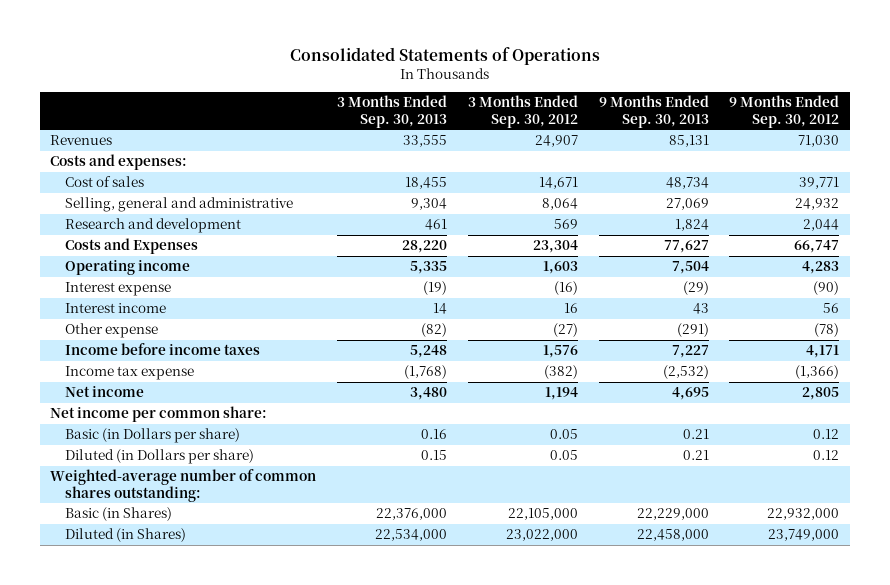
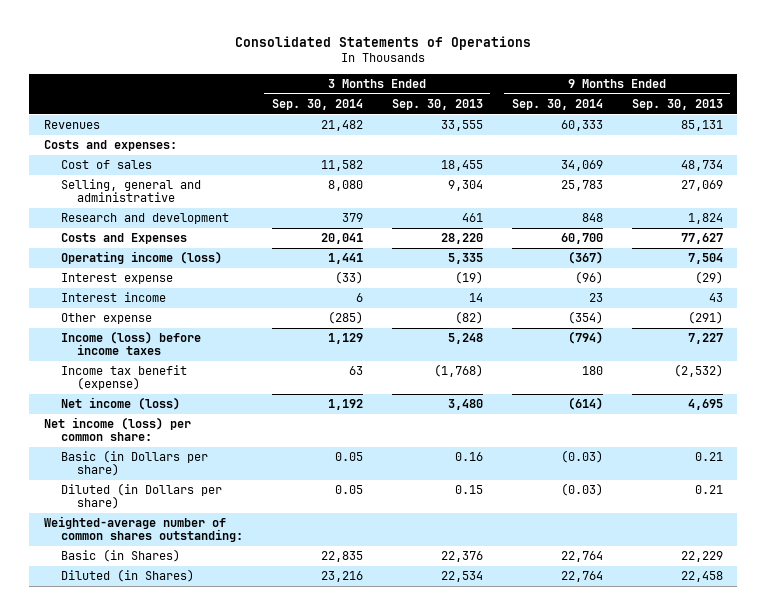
[467,95,578,128] 3 Months Ended Sep. 30, 2012 -> none
[729,95,840,128] 9 Months Ended Sep. 30, 2012 -> none
none -> [271,98,363,110] Sep. 30, 2014
none -> [511,98,603,110] Sep. 30, 2014
[64,260,190,276] Operating income -> [60,251,222,265] Operating income (loss)
[64,343,260,356] Income before income taxes -> [60,331,201,356] Income (loss) before income taxes
[64,366,194,381] Income tax expense -> [60,365,187,391] Income tax benefit (expense)
[64,386,144,398] Net income -> [60,397,180,411] Net income (loss)
[50,406,268,423] Net income per common share: -> [43,417,191,442] Net income (loss) per common share:
[376,508,448,521] 22,376,000 -> [440,551,483,563] 22,376
[636,508,709,521] 22,229,000 -> [680,551,723,563] 22,229
[375,529,448,542] 22,534,000 -> [440,571,483,583] 22,534
[636,529,709,542] 22,458,000 -> [680,571,723,583] 22,458

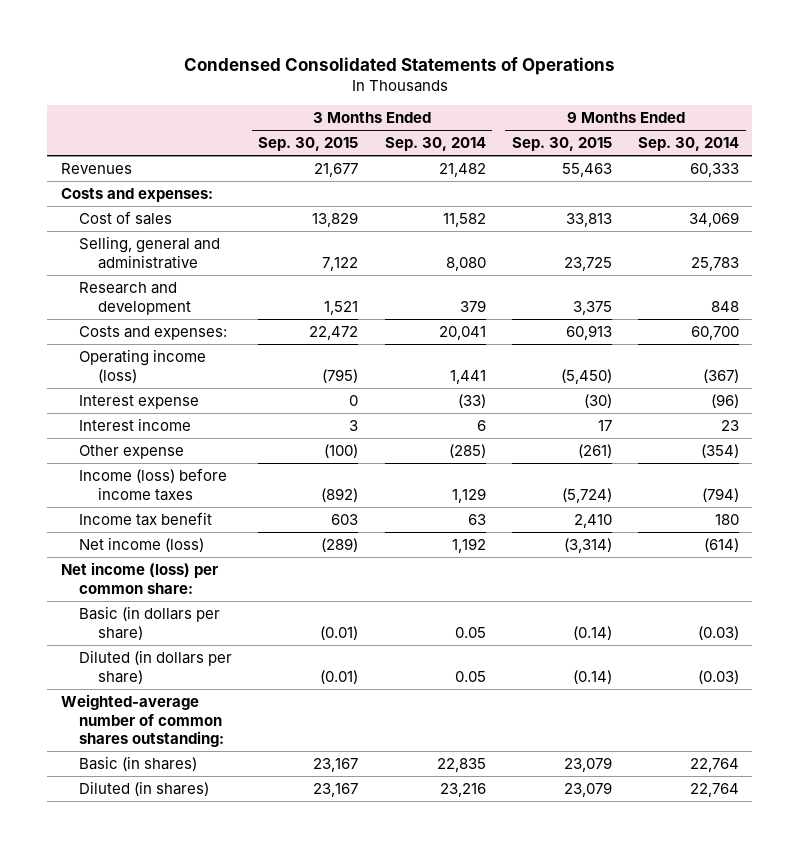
[235,36,532,51] Consolidated Statements of Operations -> [183,56,615,75] Condensed Consolidated Statements of Operations
[391,98,483,110] Sep. 30, 2013 -> none
[631,98,723,110] Sep. 30, 2013 -> none
none -> [258,137,359,152] Sep. 30, 2015
none -> [511,137,612,152] Sep. 30, 2015
[60,233,187,245] Costs and Expenses -> [79,325,228,340] Costs and expenses:
[60,365,187,391] Income tax benefit (expense) -> [79,511,213,526] Income tax benefit
[60,450,208,477] Basic (in Dollars per share) -> [79,605,221,640] Basic (in dollars per share)
[60,483,222,510] Diluted (in Dollars per share) -> [79,649,233,684] Diluted (in dollars per share)
[60,549,180,563] Basic (in Shares) -> [79,755,198,771] Basic (in shares)
[60,569,194,583] Diluted (in Shares) -> [79,780,210,796] Diluted (in shares)

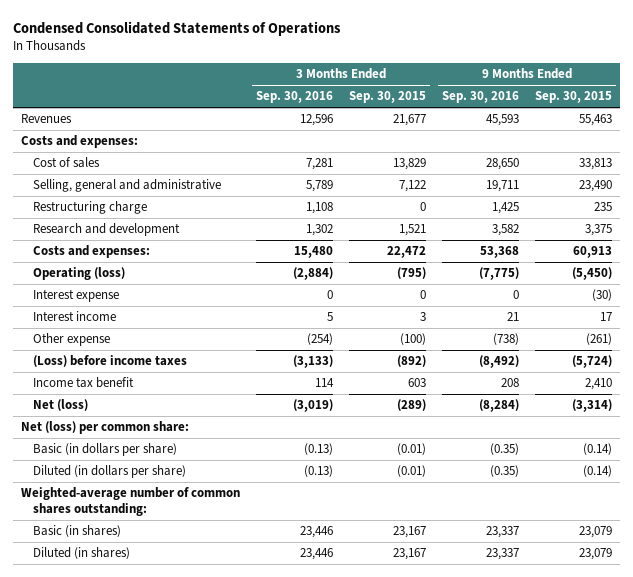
[384,137,486,152] Sep. 30, 2014 -> none
[638,137,740,152] Sep. 30, 2014 -> none
none -> [256,91,334,104] Sep. 30, 2016
none -> [442,91,520,104] Sep. 30, 2016
[563,256,612,271] 23,725 -> [579,180,613,193] 23,490
none -> [32,201,147,215] Restructuring charge
[79,348,207,383] Operating income (loss) -> [32,267,125,281] Operating (loss)
[79,467,228,501] Income (loss) before income taxes -> [32,355,187,368] (Loss) before income taxes
[79,536,205,552] Net income (loss) -> [32,399,88,412] Net (loss)
[60,561,218,594] Net income (loss) per common share: -> [21,421,190,435] Net (loss) per common share:

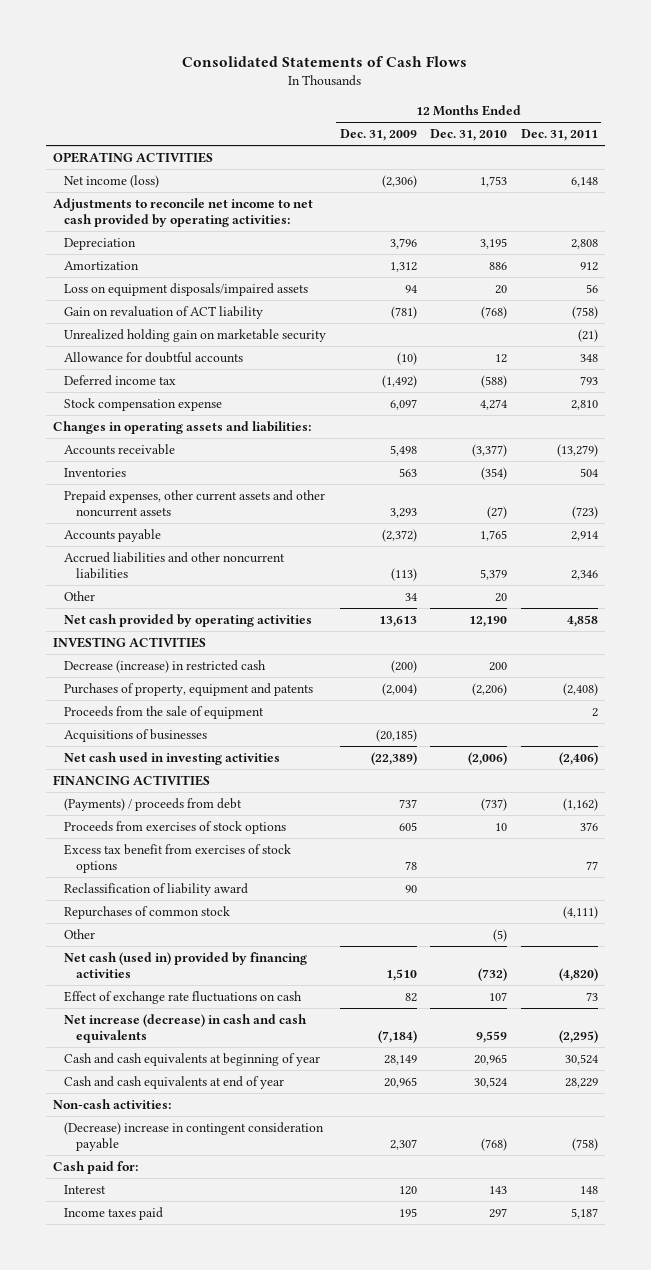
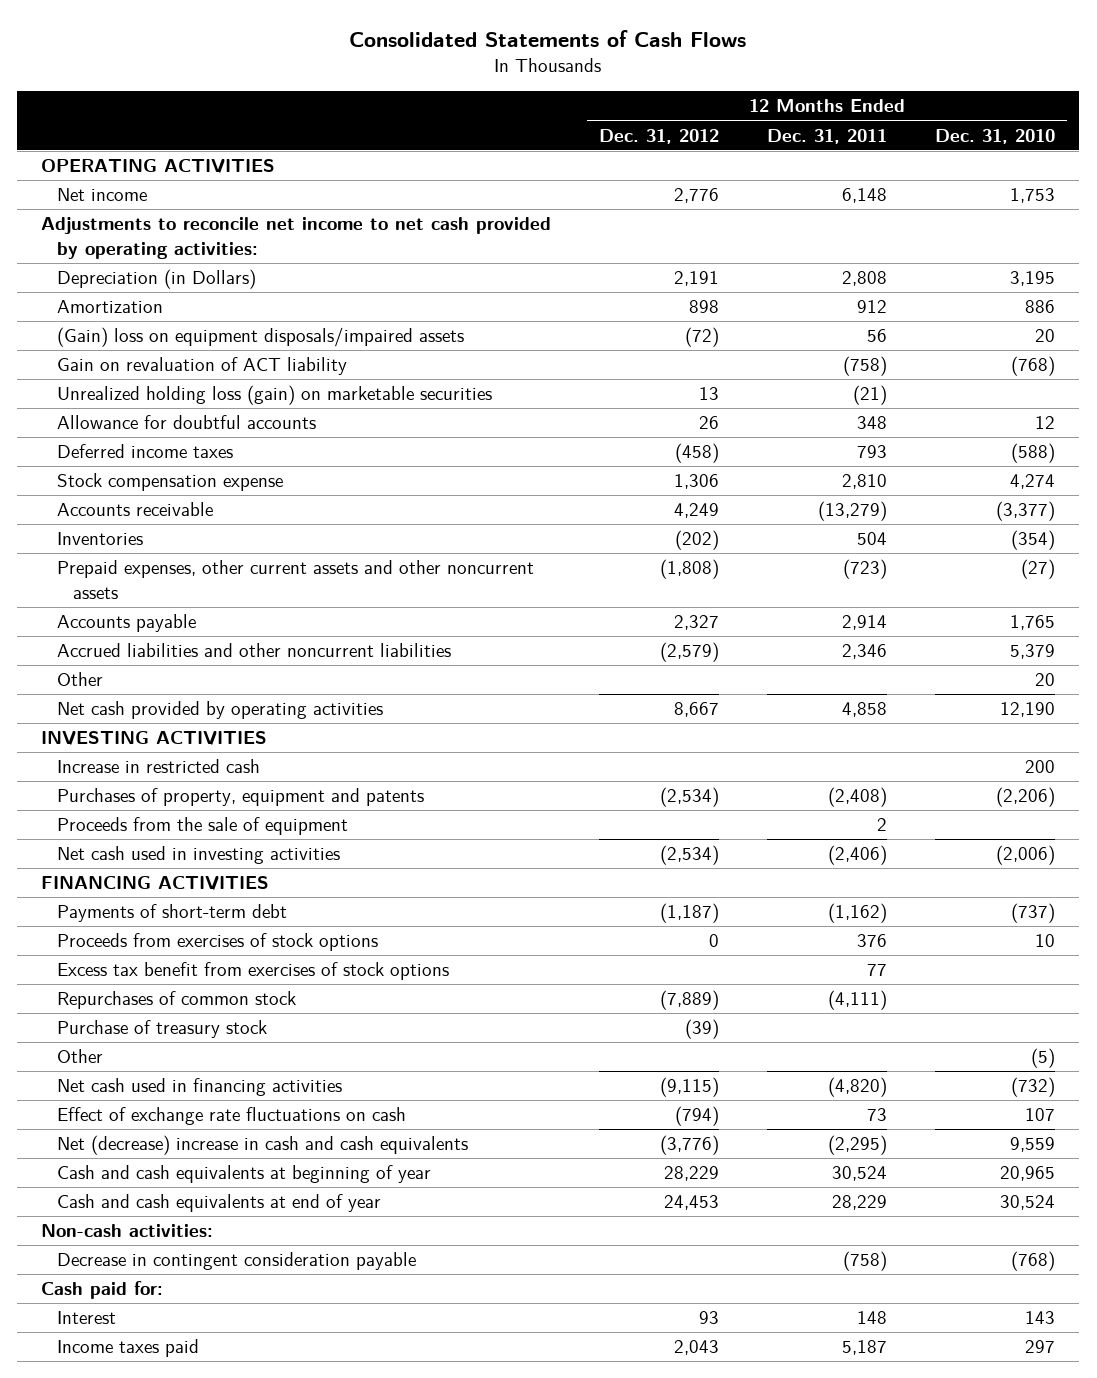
[339,129,417,142] Dec. 31, 2009 -> none
none -> [599,128,720,144] Dec. 31, 2012
[64,174,160,188] Net income (loss) -> [57,188,148,202] Net income
[64,237,137,250] Depreciation -> [57,269,257,290] Depreciation (in Dollars)
[64,282,309,296] Loss on equipment disposals/impaired assets -> [57,327,465,348] (Gain) loss on equipment disposals/impaired assets
[64,328,327,342] Unrealized holding gain on marketable security -> [57,385,493,406] Unrealized holding loss (gain) on marketable securities
[64,374,177,386] Deferred income tax -> [57,444,234,459] Deferred income taxes
[52,420,311,434] Changes in operating assets and liabilities: -> none
[64,659,267,673] Decrease (increase) in restricted cash -> [57,759,261,774] Increase in restricted cash
[64,728,208,742] Acquisitions of businesses -> none
[64,797,243,811] (Payments) / proceeds from debt -> [57,904,288,923] Payments of short-term debt
[64,882,249,896] Reclassification of liability award -> none
none -> [57,1020,268,1039] Purchase of treasury stock
[64,951,308,978] Net cash (used in) provided by financing activities -> [57,1078,343,1097] Net cash used in financing activities
[64,1013,308,1043] Net increase (decrease) in cash and cash equivalents -> [57,1135,469,1156] Net (decrease) increase in cash and cash equivalents
[64,1121,325,1151] (Decrease) increase in contingent consideration payable -> [57,1252,417,1271] Decrease in contingent consideration payable

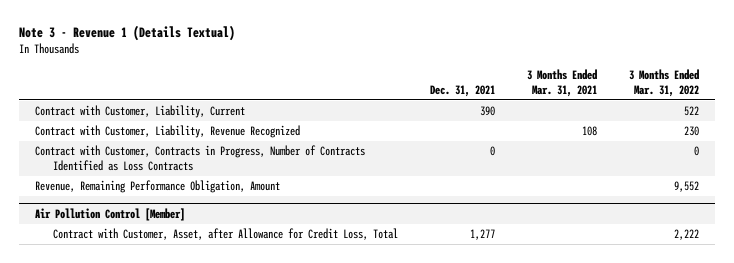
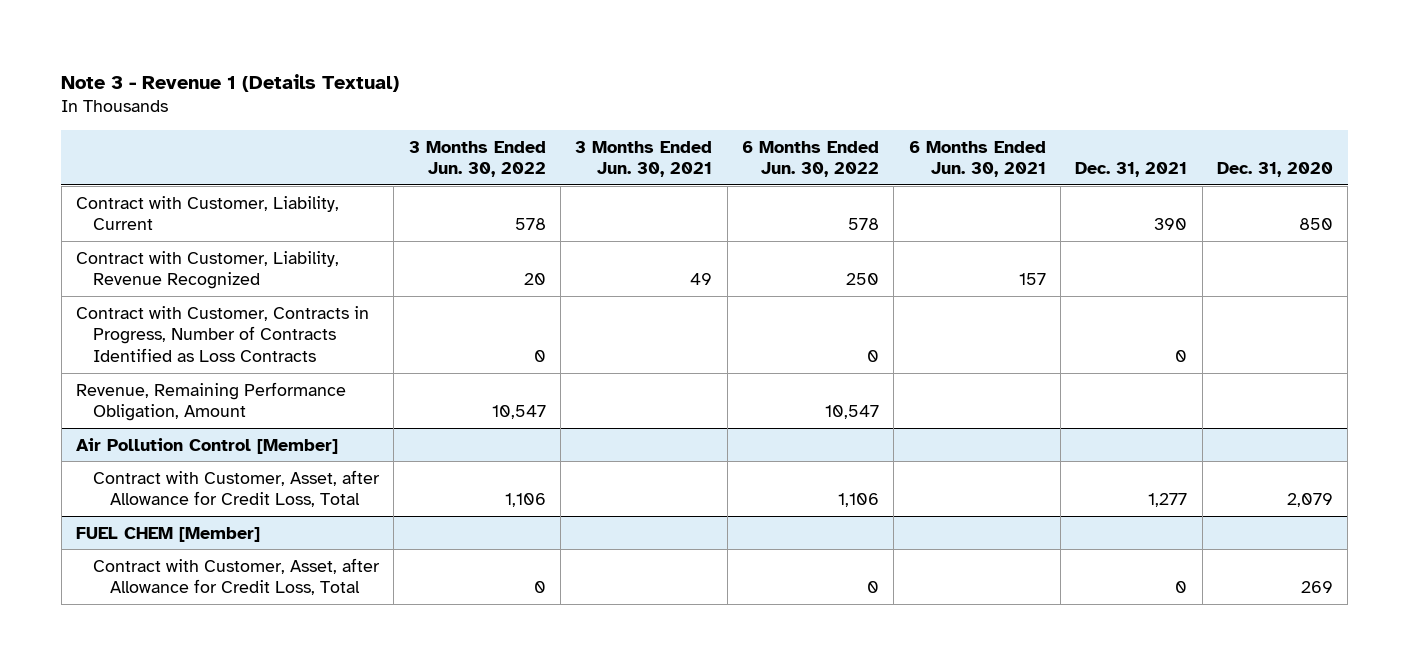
[526,68,597,97] 3 Months Ended Mar. 31, 2021 -> none
[629,68,700,97] 3 Months Ended Mar. 31, 2022 -> none
none -> [408,140,546,178] 3 Months Ended Jun. 30, 2022
none -> [575,140,713,178] 3 Months Ended Jun. 30, 2021
none -> [741,140,879,178] 6 Months Ended Jun. 30, 2022
none -> [908,140,1046,178] 6 Months Ended Jun. 30, 2021
none -> [1216,162,1333,178] Dec. 31, 2020
none -> [76,526,261,542] FUEL CHEM [Member]
none -> [93,557,381,596] Contract with Customer, Asset, after Allowance for Credit Loss, Total

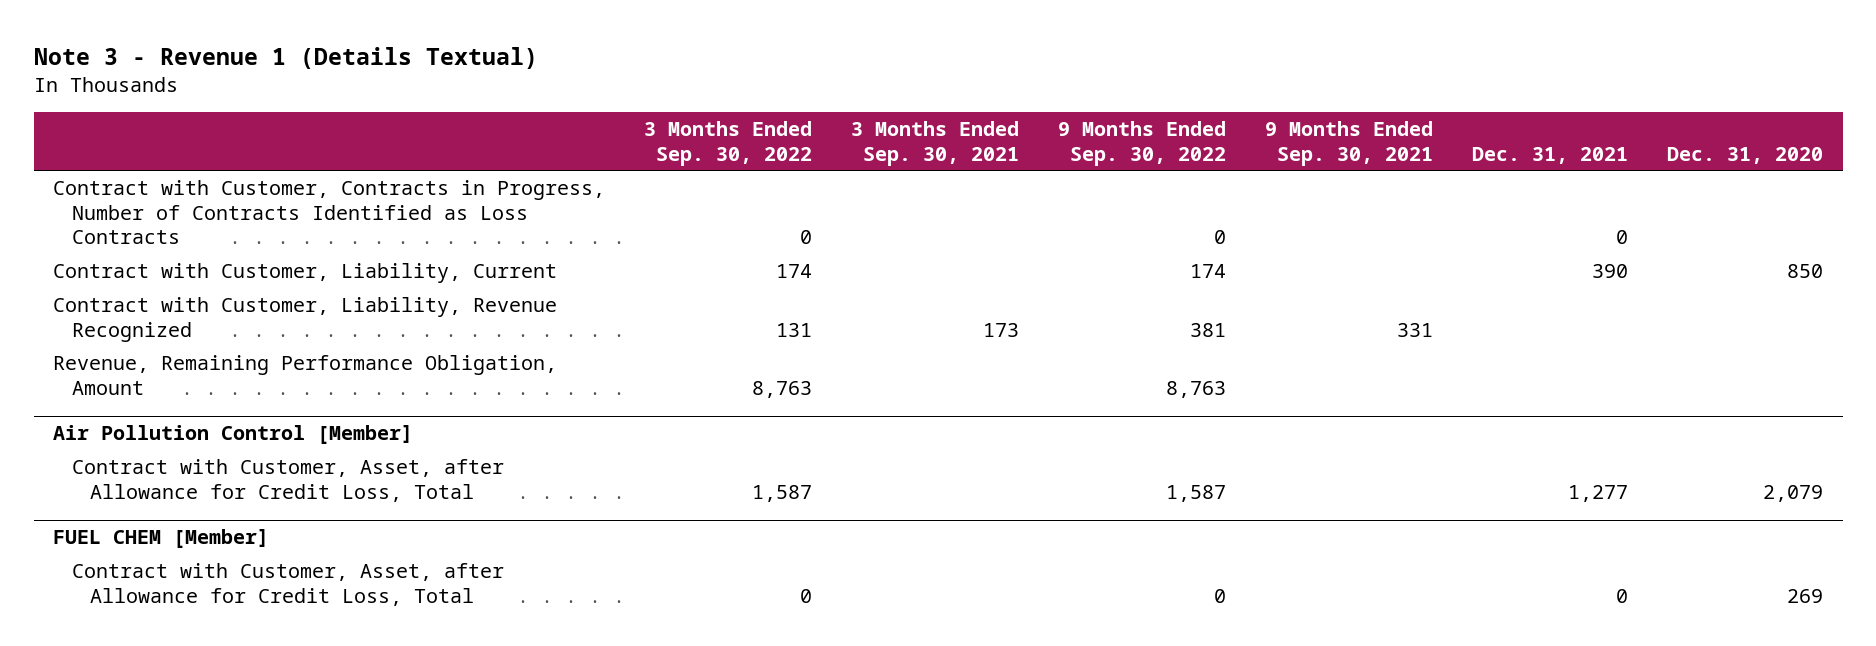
[408,140,546,178] 3 Months Ended Jun. 30, 2022 -> none
[575,140,713,178] 3 Months Ended Jun. 30, 2021 -> none
[741,140,879,178] 6 Months Ended Jun. 30, 2022 -> none
[908,140,1046,178] 6 Months Ended Jun. 30, 2021 -> none
none -> [644,121,813,166] 3 Months Ended Sep. 30, 2022
none -> [851,121,1020,166] 3 Months Ended Sep. 30, 2021
none -> [1058,121,1227,166] 9 Months Ended Sep. 30, 2022
none -> [1265,121,1434,166] 9 Months Ended Sep. 30, 2021
[76,305,370,363] Contract with Customer, Contracts in Progress, Number of Contracts Identified as Loss Contracts -> [53,180,606,245] Contract with Customer, Contracts in Progress, Number of Contracts Identified as Loss Contracts

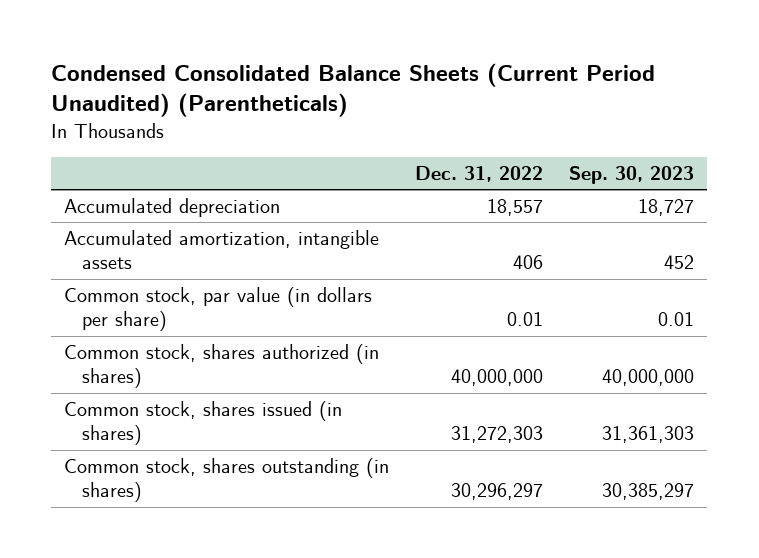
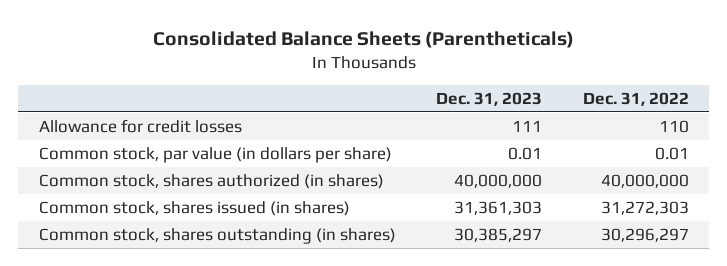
[51,63,656,118] Condensed Consolidated Balance Sheets (Current Period Unaudited) (Parentheticals) -> [152,30,574,48] Consolidated Balance Sheets (Parentheticals)
[569,165,695,184] Sep. 30, 2023 -> none
none -> [436,92,543,107] Dec. 31, 2023
[64,197,281,217] Accumulated depreciation -> none
[64,229,380,270] Accumulated amortization, intangible assets -> none
none -> [38,119,242,134] Allowance for credit losses

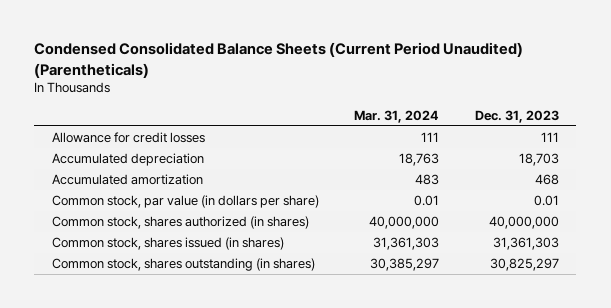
[152,30,574,48] Consolidated Balance Sheets (Parentheticals) -> [34,42,524,78] Condensed Consolidated Balance Sheets (Current Period Unaudited) (Parentheticals)
[582,92,689,107] Dec. 31, 2022 -> none
none -> [354,110,440,124] Mar. 31, 2024
none -> [51,153,204,167] Accumulated depreciation
none -> [51,174,203,186] Accumulated amortization
[454,228,543,243] 30,385,297 -> [489,258,559,272] 30,825,297

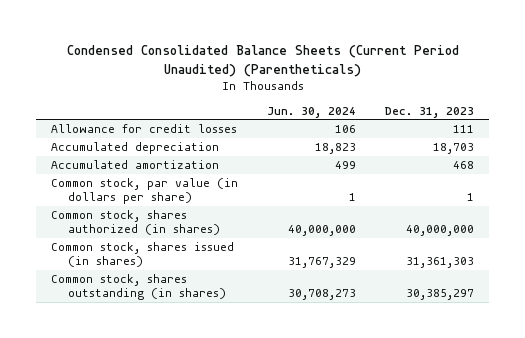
[354,110,440,124] Mar. 31, 2024 -> none
none -> [267,106,357,118] Jun. 30, 2024
[533,195,559,207] 0.01 -> [467,192,475,201] 1
[489,258,559,272] 30,825,297 -> [406,288,475,300] 30,385,297

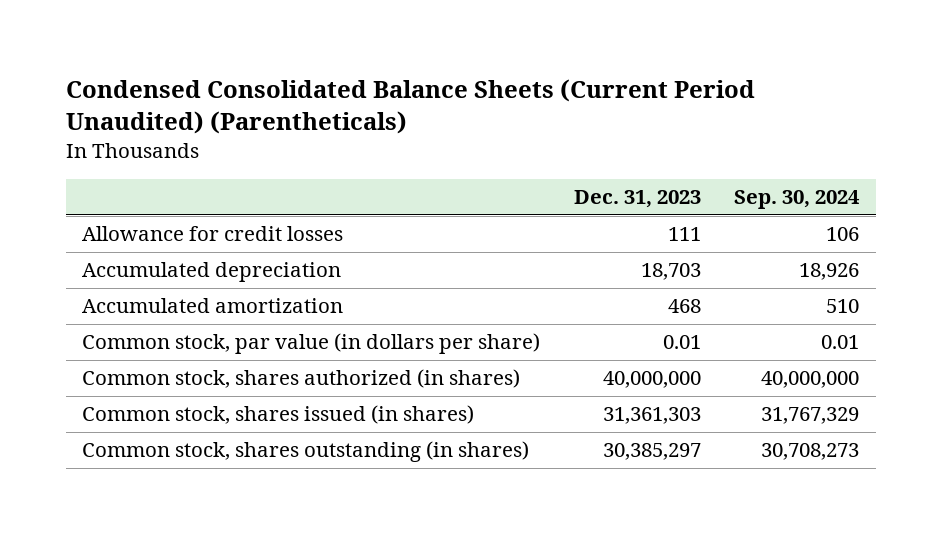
[267,106,357,118] Jun. 30, 2024 -> none
none -> [733,190,860,210] Sep. 30, 2024
[467,192,475,201] 1 -> [662,335,701,350] 0.01

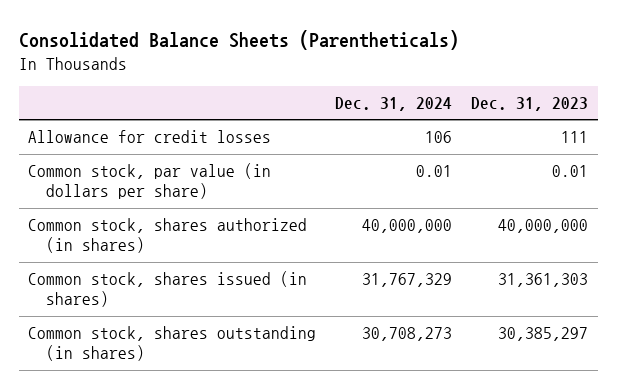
[65,78,755,135] Condensed Consolidated Balance Sheets (Current Period Unaudited) (Parentheticals) -> [18,29,459,50] Consolidated Balance Sheets (Parentheticals)
[733,190,860,210] Sep. 30, 2024 -> none
none -> [335,97,453,112] Dec. 31, 2024
[82,262,342,283] Accumulated depreciation -> none
[82,298,344,314] Accumulated amortization -> none

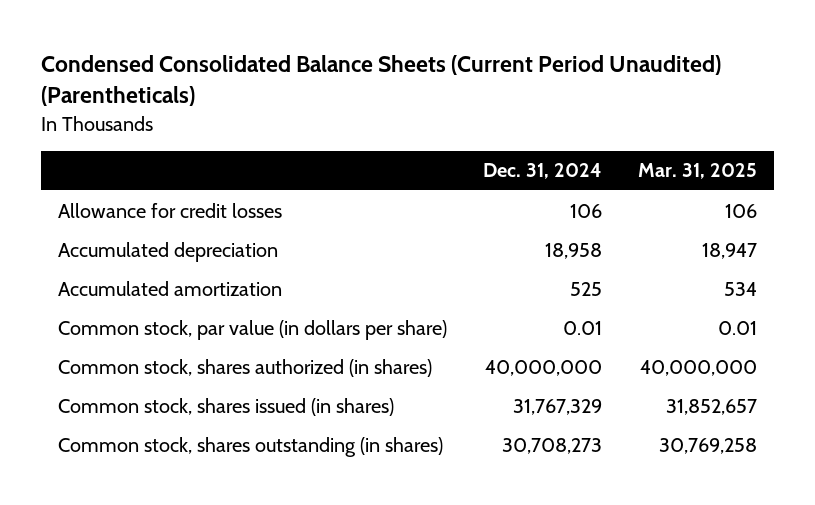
[18,29,459,50] Consolidated Balance Sheets (Parentheticals) -> [40,54,721,107] Condensed Consolidated Balance Sheets (Current Period Unaudited) (Parentheticals)
[471,97,589,112] Dec. 31, 2023 -> none
none -> [637,163,757,180] Mar. 31, 2025
none -> [58,241,279,262] Accumulated depreciation
none -> [58,280,283,296] Accumulated amortization

